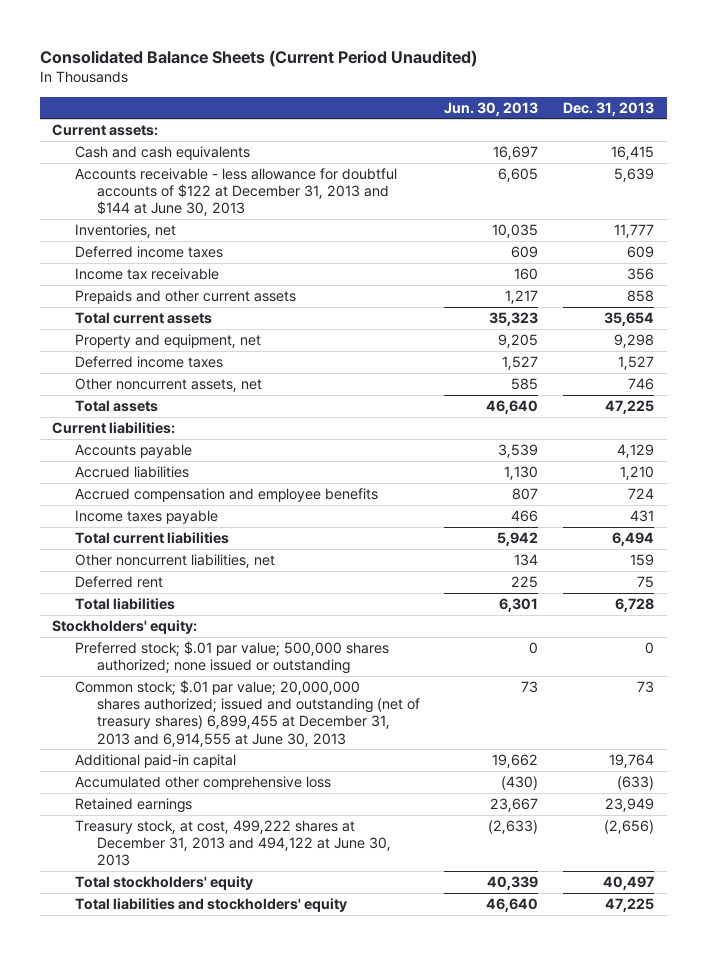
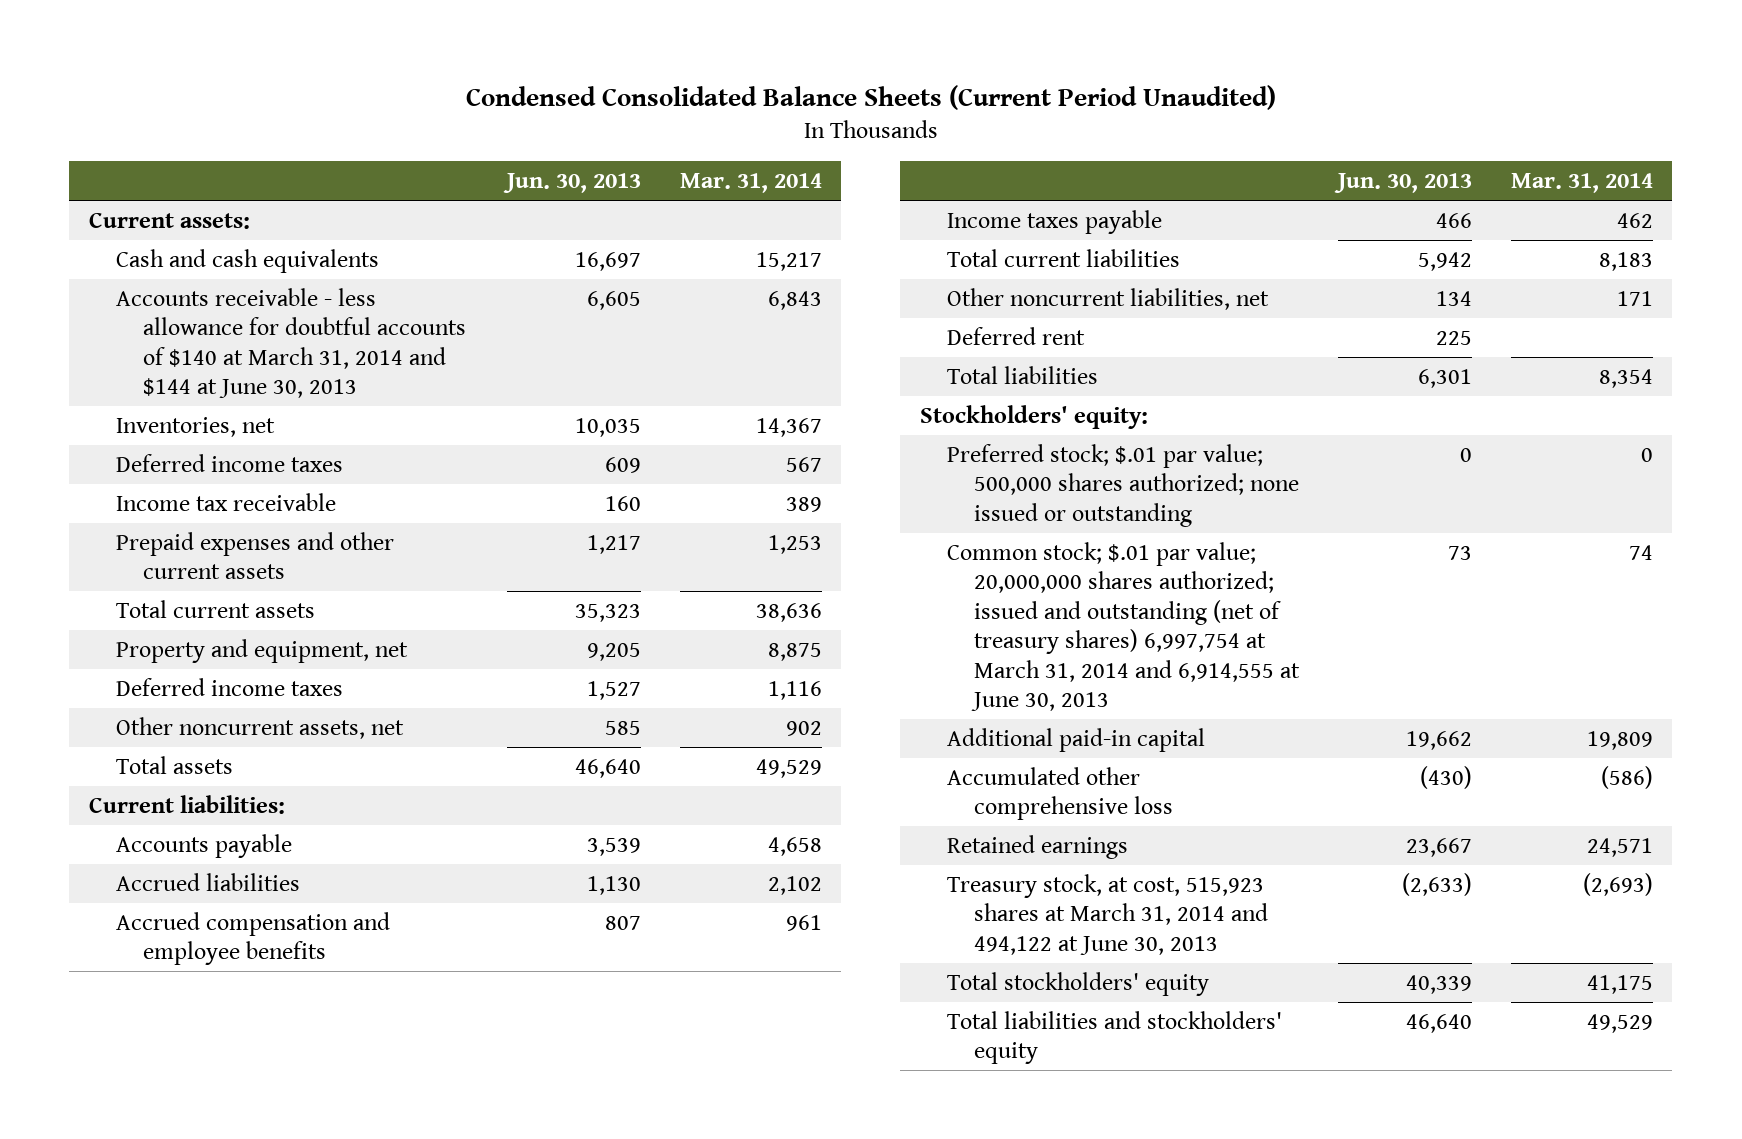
[40,49,478,67] Consolidated Balance Sheets (Current Period Unaudited) -> [465,84,1276,110] Condensed Consolidated Balance Sheets (Current Period Unaudited)
[563,101,655,116] Dec. 31, 2013 -> none
none -> [679,172,822,193] Mar. 31, 2014
[74,167,397,217] Accounts receivable - less allowance for doubtful accounts of $122 at December 31, 2013 and $144 at June 30, 2013 -> [115,287,467,399] Accounts receivable - less allowance for doubtful accounts of $140 at March 31, 2014 and $144 at June 30, 2013
[74,289,296,304] Prepaids and other current assets -> [115,531,394,580] Prepaid expenses and other current assets
[74,679,420,747] Common stock; $.01 par value; 20,000,000 shares authorized; issued and outstanding (net of treasury shares) 6,899,455 at December 31, 2013 and 6,914,555 at June 30, 2013 -> [946,541,1301,712] Common stock; $.01 par value; 20,000,000 shares authorized; issued and outstanding (net of treasury shares) 6,997,754 at March 31, 2014 and 6,914,555 at June 30, 2013
[74,819,391,867] Treasury stock, at cost, 499,222 shares at December 31, 2013 and 494,122 at June 30, 2013 -> [946,873,1269,955] Treasury stock, at cost, 515,923 shares at March 31, 2014 and 494,122 at June 30, 2013

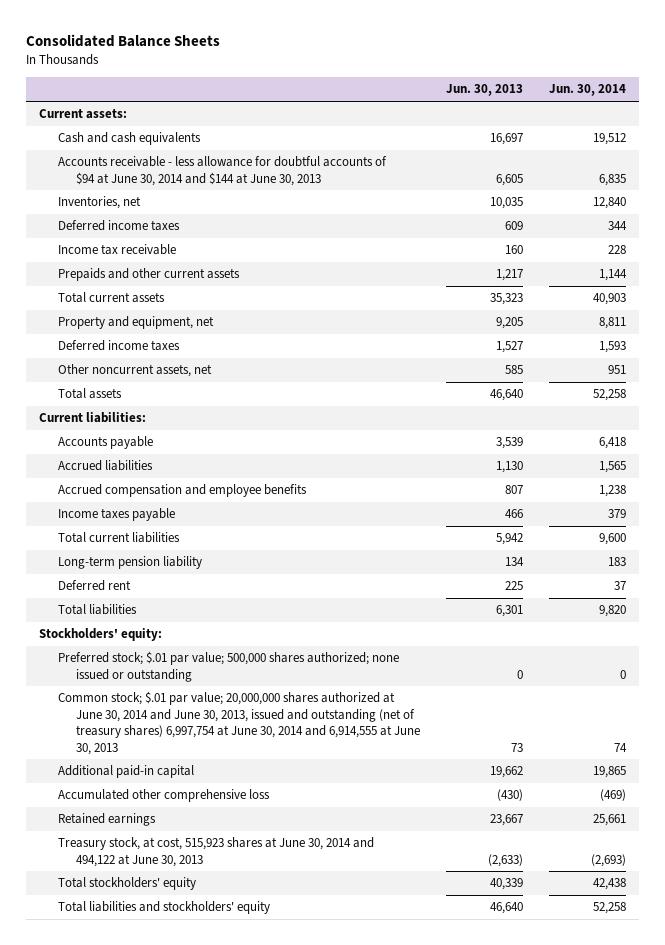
[465,84,1276,110] Condensed Consolidated Balance Sheets (Current Period Unaudited) -> [26,34,221,48] Consolidated Balance Sheets
[679,172,822,193] Mar. 31, 2014 -> none
none -> [549,84,627,97] Jun. 30, 2014
[115,287,467,399] Accounts receivable - less allowance for doubtful accounts of $140 at March 31, 2014 and $144 at June 30, 2013 -> [57,156,387,186] Accounts receivable - less allowance for doubtful accounts of $94 at June 30, 2014 and $144 at June 30, 2013
[115,531,394,580] Prepaid expenses and other current assets -> [57,268,240,282] Prepaids and other current assets
[946,287,1269,310] Other noncurrent liabilities, net -> [57,556,202,570] Long-term pension liability
[946,541,1301,712] Common stock; $.01 par value; 20,000,000 shares authorized; issued and outstanding (net of treasury shares) 6,997,754 at March 31, 2014 and 6,914,555 at June 30, 2013 -> [57,691,421,755] Common stock; $.01 par value; 20,000,000 shares authorized at June 30, 2014 and June 30, 2013, issued and outstanding (net of treasury shares) 6,997,754 at June 30, 2014 and 6,914,555 at June 30, 2013
[946,873,1269,955] Treasury stock, at cost, 515,923 shares at March 31, 2014 and 494,122 at June 30, 2013 -> [57,837,374,867] Treasury stock, at cost, 515,923 shares at June 30, 2014 and 494,122 at June 30, 2013

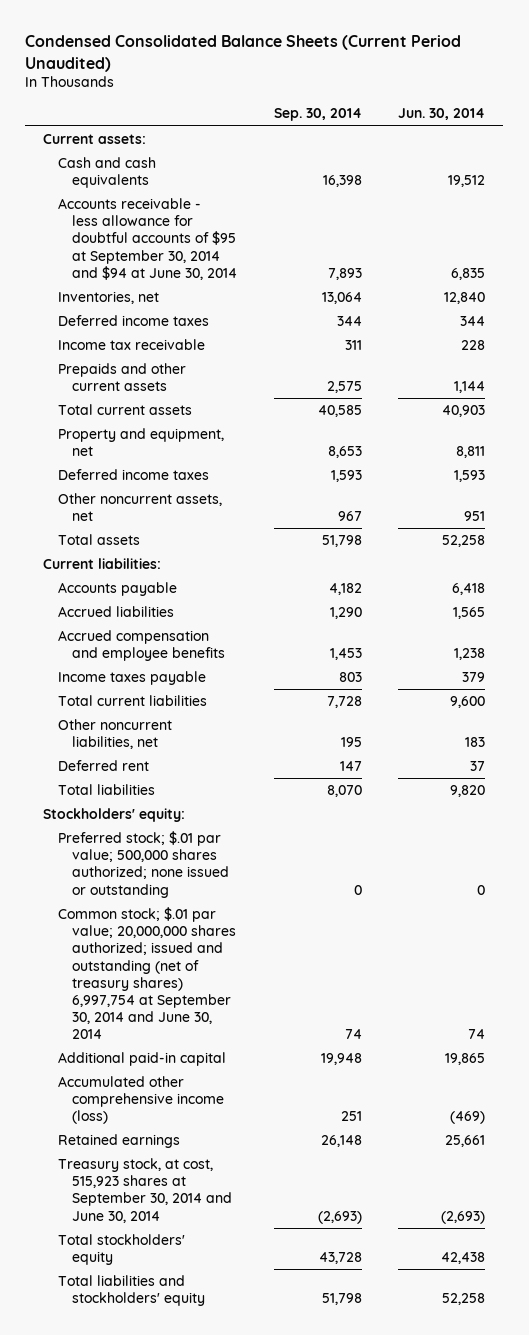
[26,34,221,48] Consolidated Balance Sheets -> [25,34,462,72] Condensed Consolidated Balance Sheets (Current Period Unaudited)
[446,84,524,97] Jun. 30, 2013 -> none
none -> [273,108,362,122] Sep. 30, 2014
[57,156,387,186] Accounts receivable - less allowance for doubtful accounts of $94 at June 30, 2014 and $144 at June 30, 2013 -> [57,198,238,280] Accounts receivable - less allowance for doubtful accounts of $95 at September 30, 2014 and $94 at June 30, 2014
[57,556,202,570] Long-term pension liability -> [57,719,172,750] Other noncurrent liabilities, net
[57,691,421,755] Common stock; $.01 par value; 20,000,000 shares authorized at June 30, 2014 and June 30, 2013, issued and outstanding (net of treasury shares) 6,997,754 at June 30, 2014 and 6,914,555 at June 30, 2013 -> [57,907,237,1040] Common stock; $.01 par value; 20,000,000 shares authorized; issued and outstanding (net of treasury shares) 6,997,754 at September 30, 2014 and June 30, 2014
[57,789,270,803] Accumulated other comprehensive loss -> [57,1076,225,1125] Accumulated other comprehensive income (loss)
[57,837,374,867] Treasury stock, at cost, 515,923 shares at June 30, 2014 and 494,122 at June 30, 2013 -> [57,1158,233,1223] Treasury stock, at cost, 515,923 shares at September 30, 2014 and June 30, 2014

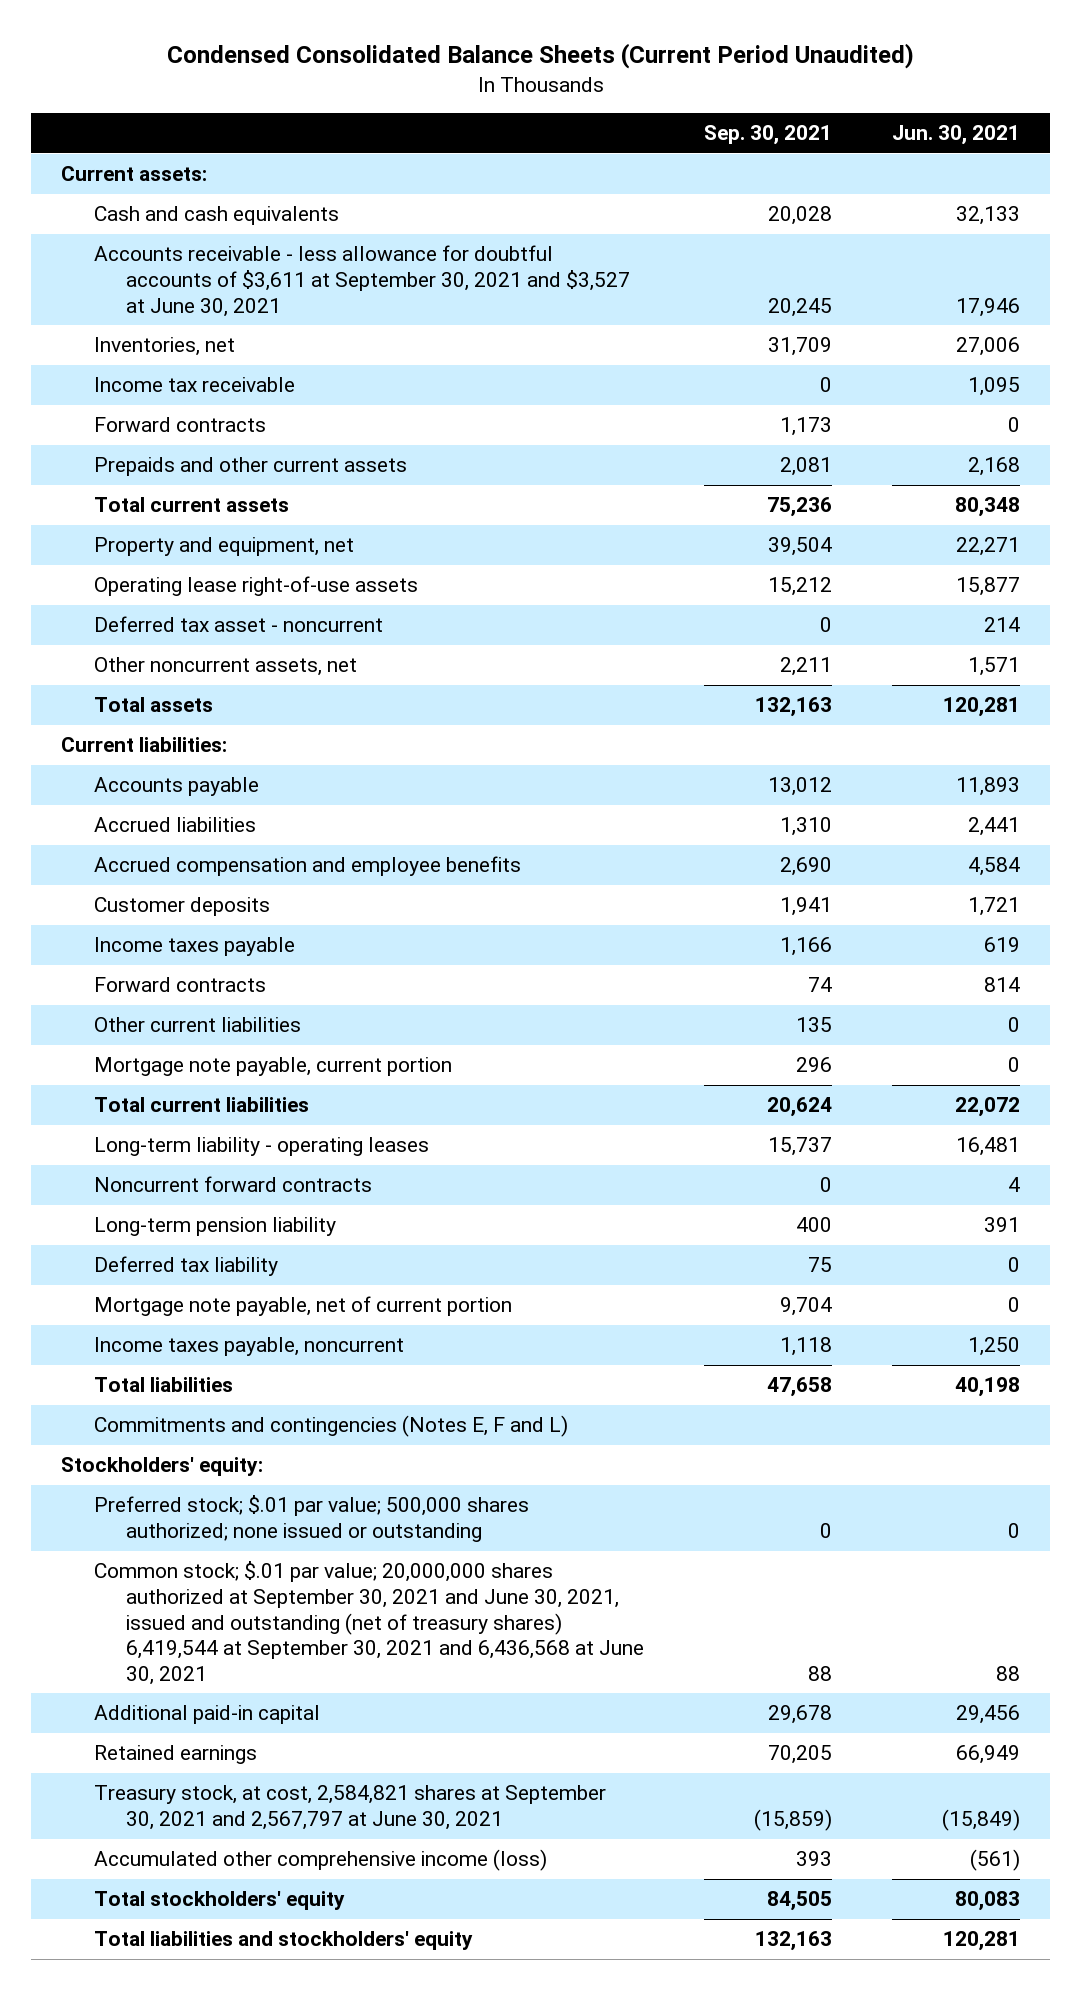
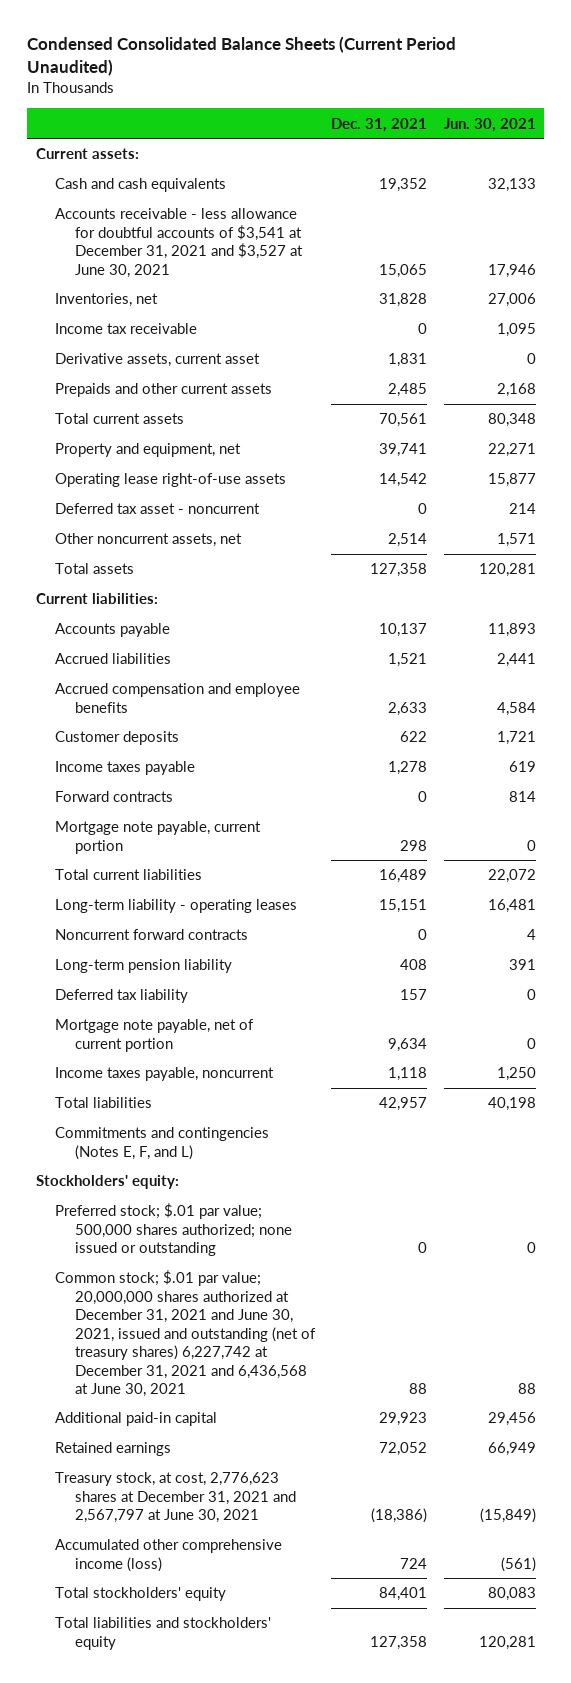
[704,125,833,146] Sep. 30, 2021 -> none
none -> [331,117,428,132] Dec. 31, 2021
[93,245,631,317] Accounts receivable - less allowance for doubtful accounts of $3,611 at September 30, 2021 and $3,527 at June 30, 2021 -> [55,208,303,278] Accounts receivable - less allowance for doubtful accounts of $3,541 at December 31, 2021 and $3,527 at June 30, 2021
[93,417,266,433] Forward contracts -> none
none -> [55,353,261,368] Derivative assets, current asset
[93,1017,301,1033] Other current liabilities -> none
[93,1415,568,1438] Commitments and contingencies (Notes E, F and L) -> [55,1127,270,1160] Commitments and contingencies (Notes E, F, and L)
[93,1561,645,1685] Common stock; $.01 par value; 20,000,000 shares authorized at September 30, 2021 and June 30, 2021, issued and outstanding (net of treasury shares) 6,419,544 at September 30, 2021 and 6,436,568 at June 30, 2021 -> [55,1270,316,1397] Common stock; $.01 par value; 20,000,000 shares authorized at December 31, 2021 and June 30, 2021, issued and outstanding (net of treasury shares) 6,227,742 at December 31, 2021 and 6,436,568 at June 30, 2021
[93,1785,606,1831] Treasury stock, at cost, 2,584,821 shares at September 30, 2021 and 2,567,797 at June 30, 2021 -> [55,1472,296,1524] Treasury stock, at cost, 2,776,623 shares at December 31, 2021 and 2,567,797 at June 30, 2021

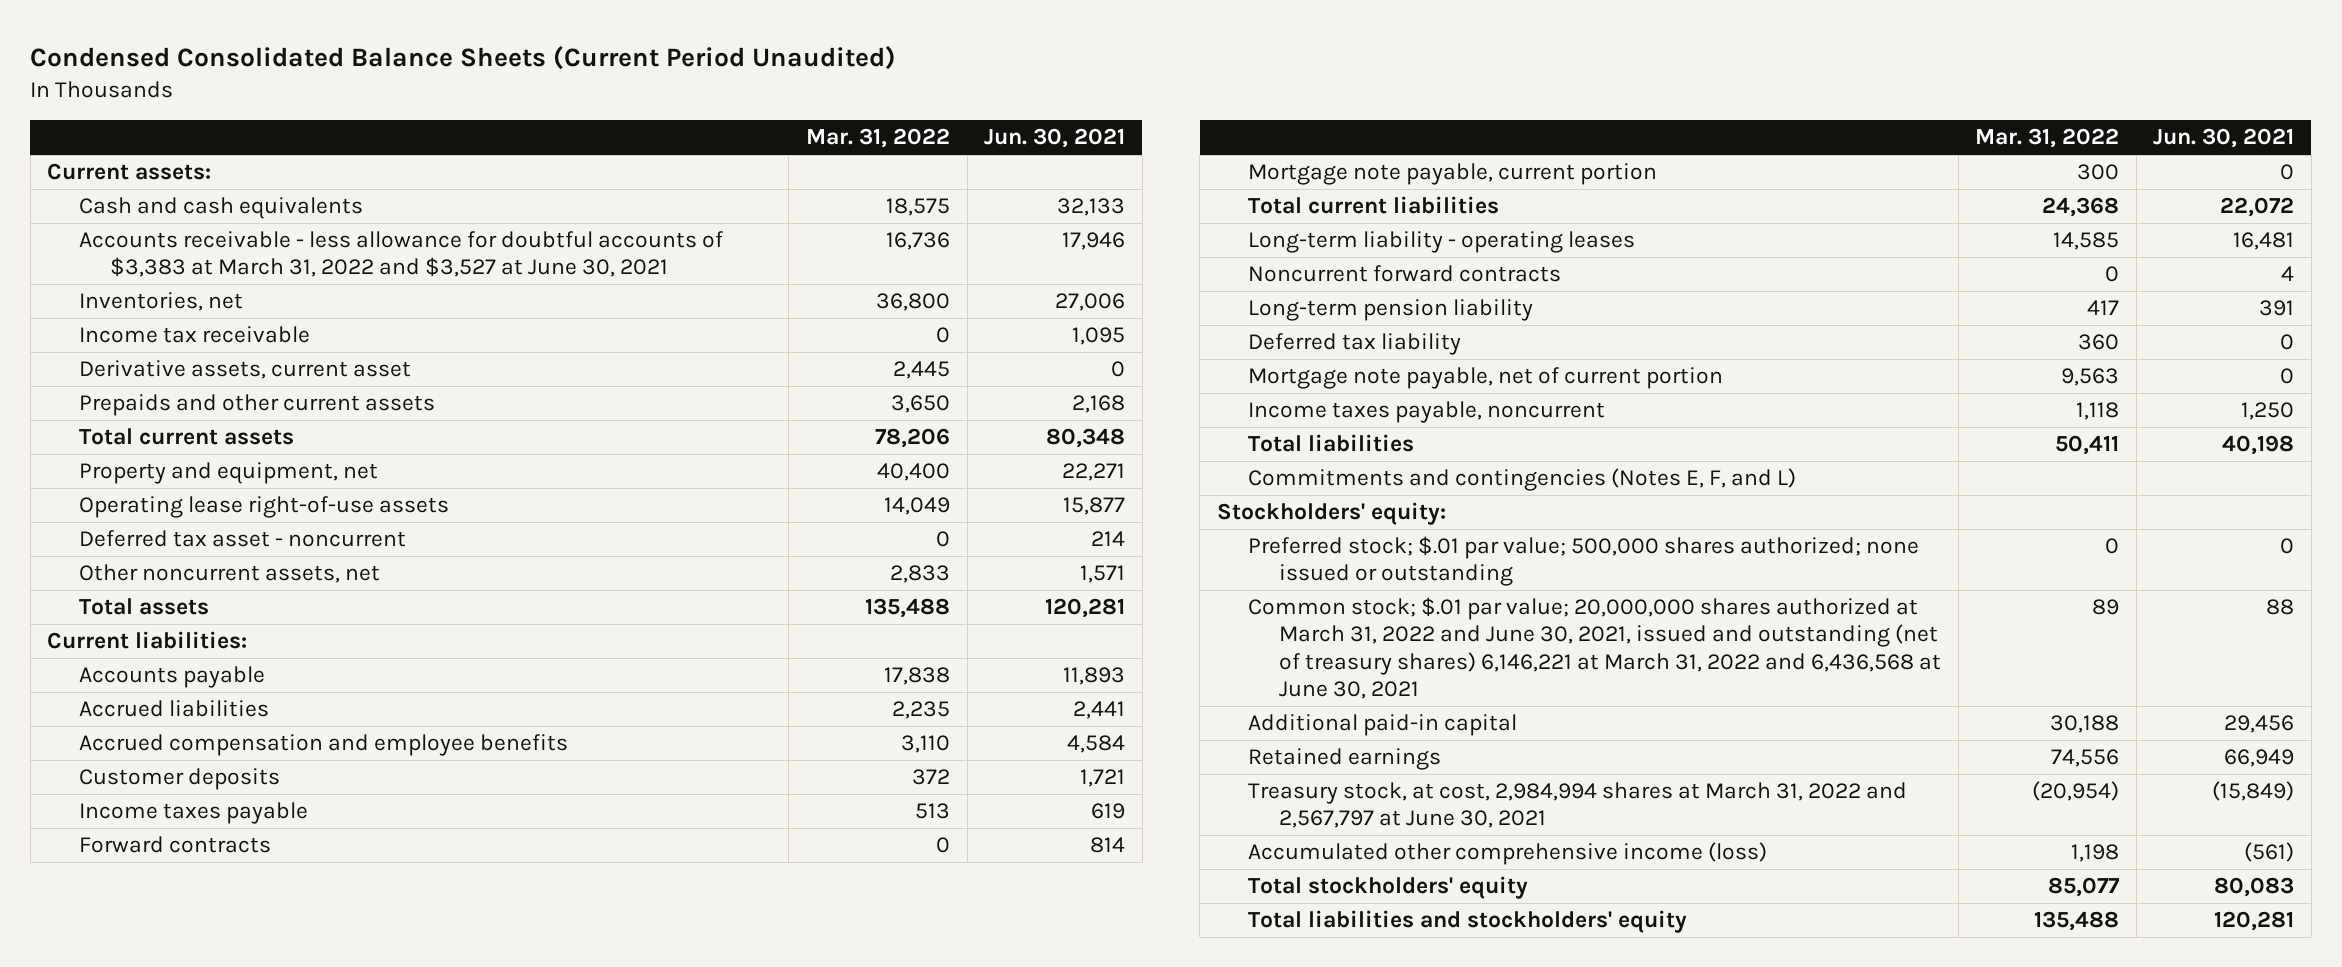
[331,117,428,132] Dec. 31, 2021 -> none
none -> [805,128,950,149] Mar. 31, 2022
[55,208,303,278] Accounts receivable - less allowance for doubtful accounts of $3,541 at December 31, 2021 and $3,527 at June 30, 2021 -> [78,231,723,278] Accounts receivable - less allowance for doubtful accounts of $3,383 at March 31, 2022 and $3,527 at June 30, 2021
[55,1270,316,1397] Common stock; $.01 par value; 20,000,000 shares authorized at December 31, 2021 and June 30, 2021, issued and outstanding (net of treasury shares) 6,227,742 at December 31, 2021 and 6,436,568 at June 30, 2021 -> [1247,597,1942,699] Common stock; $.01 par value; 20,000,000 shares authorized at March 31, 2022 and June 30, 2021, issued and outstanding (net of treasury shares) 6,146,221 at March 31, 2022 and 6,436,568 at June 30, 2021
[55,1472,296,1524] Treasury stock, at cost, 2,776,623 shares at December 31, 2021 and 2,567,797 at June 30, 2021 -> [1247,782,1907,829] Treasury stock, at cost, 2,984,994 shares at March 31, 2022 and 2,567,797 at June 30, 2021

